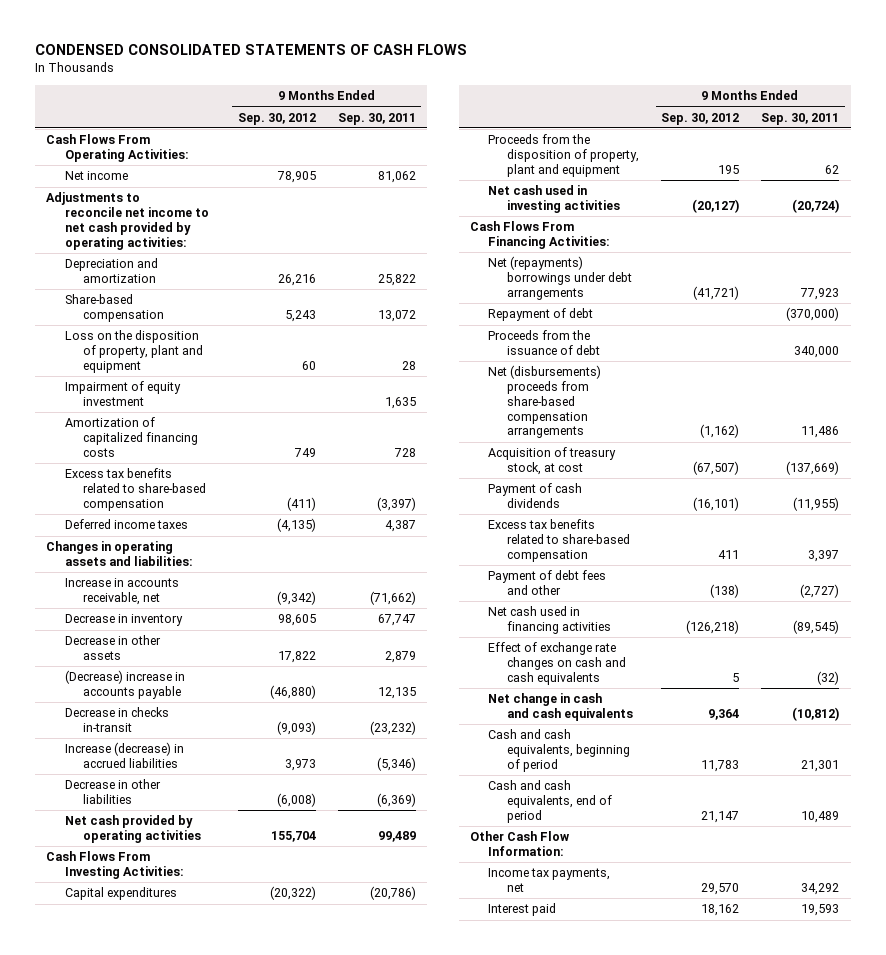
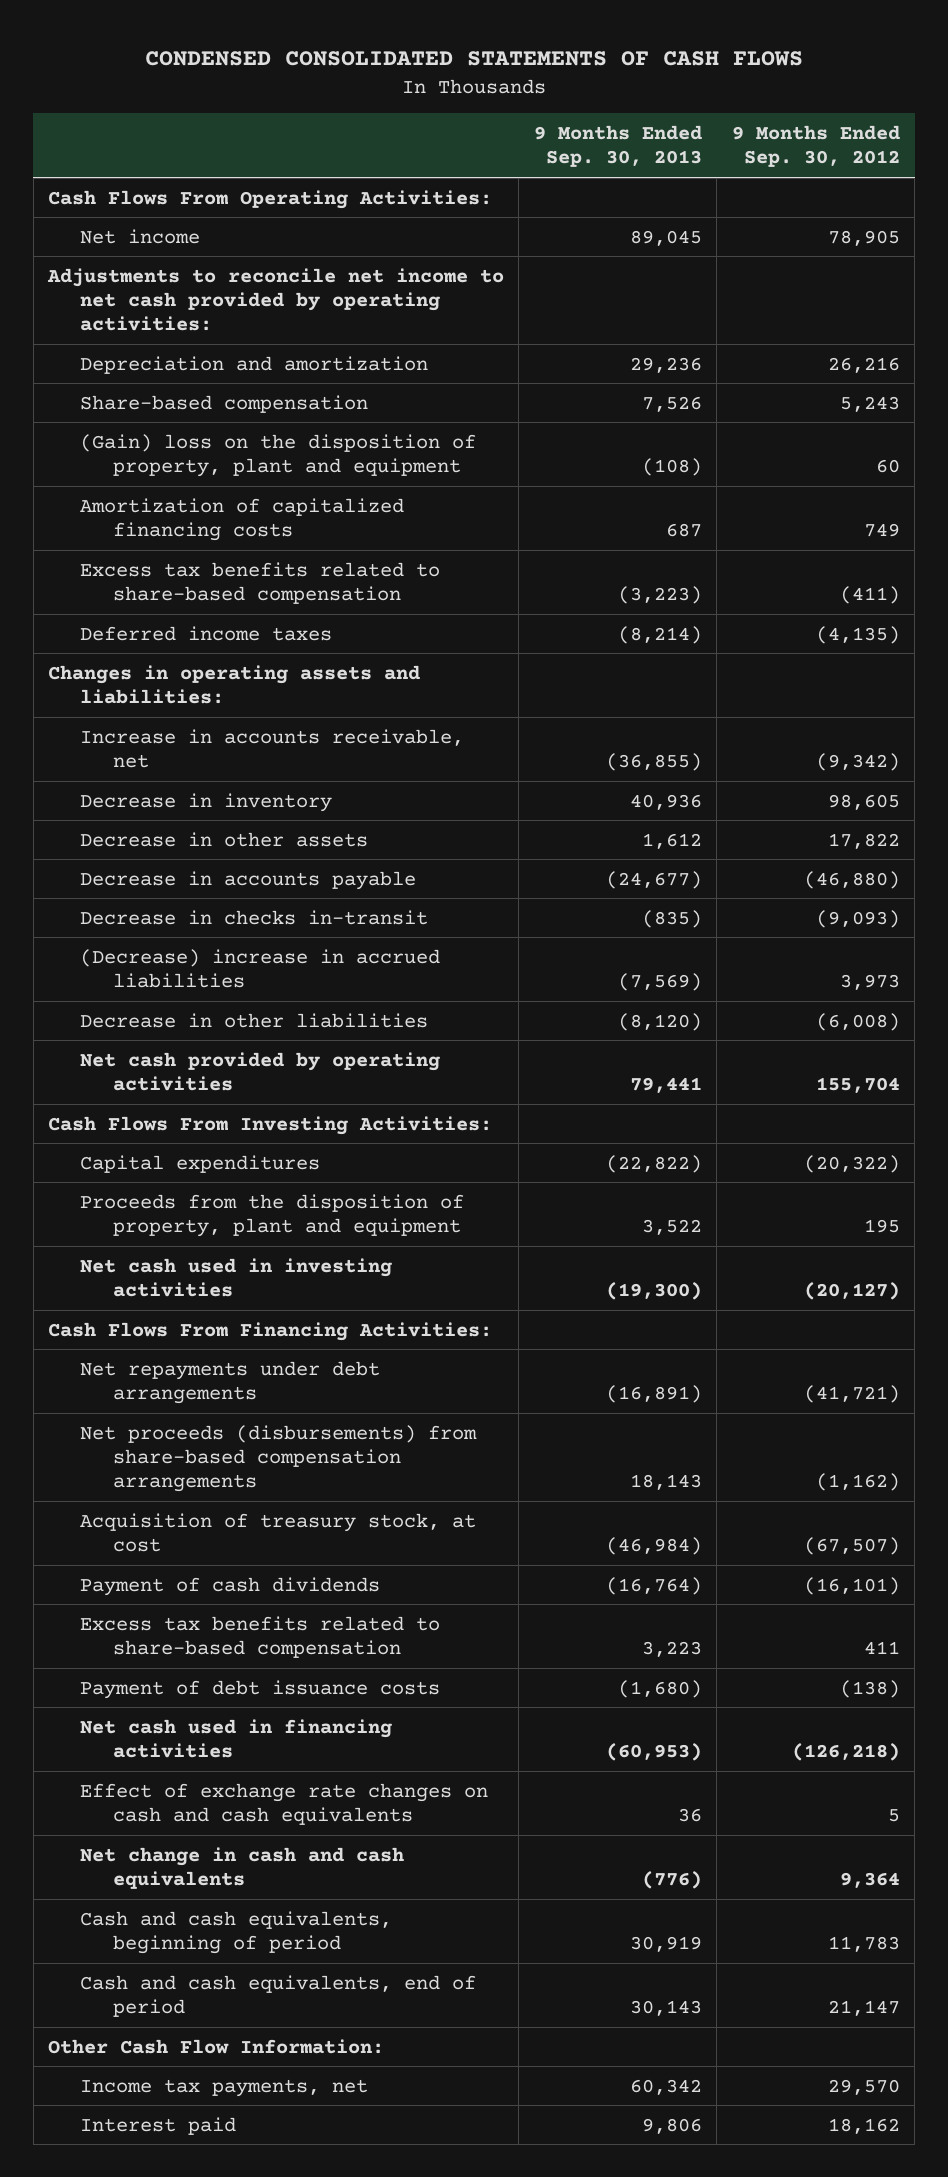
[337,112,416,125] Sep. 30, 2011 -> none
none -> [533,124,702,168] 9 Months Ended Sep. 30, 2013
[64,381,181,407] Impairment of equity investment -> none
[64,330,204,373] Loss on the disposition of property, plant and equipment -> [80,433,477,478] (Gain) loss on the disposition of property, plant and equipment
[64,670,185,700] (Decrease) increase in accounts payable -> [80,870,417,890] Decrease in accounts payable
[64,742,184,769] Increase (decrease) in accrued liabilities -> [80,948,441,989] (Decrease) increase in accrued liabilities
[488,308,594,322] Repayment of debt -> none
[488,330,600,356] Proceeds from the issuance of debt -> none
[488,256,632,300] Net (repayments) borrowings under debt arrangements -> [80,1360,381,1405] Net repayments under debt arrangements
[488,365,602,439] Net (disbursements) proceeds from share-based compensation arrangements -> [80,1424,478,1493] Net proceeds (disbursements) from share-based compensation arrangements
[488,570,607,596] Payment of debt fees and other -> [80,1679,441,1699] Payment of debt issuance costs

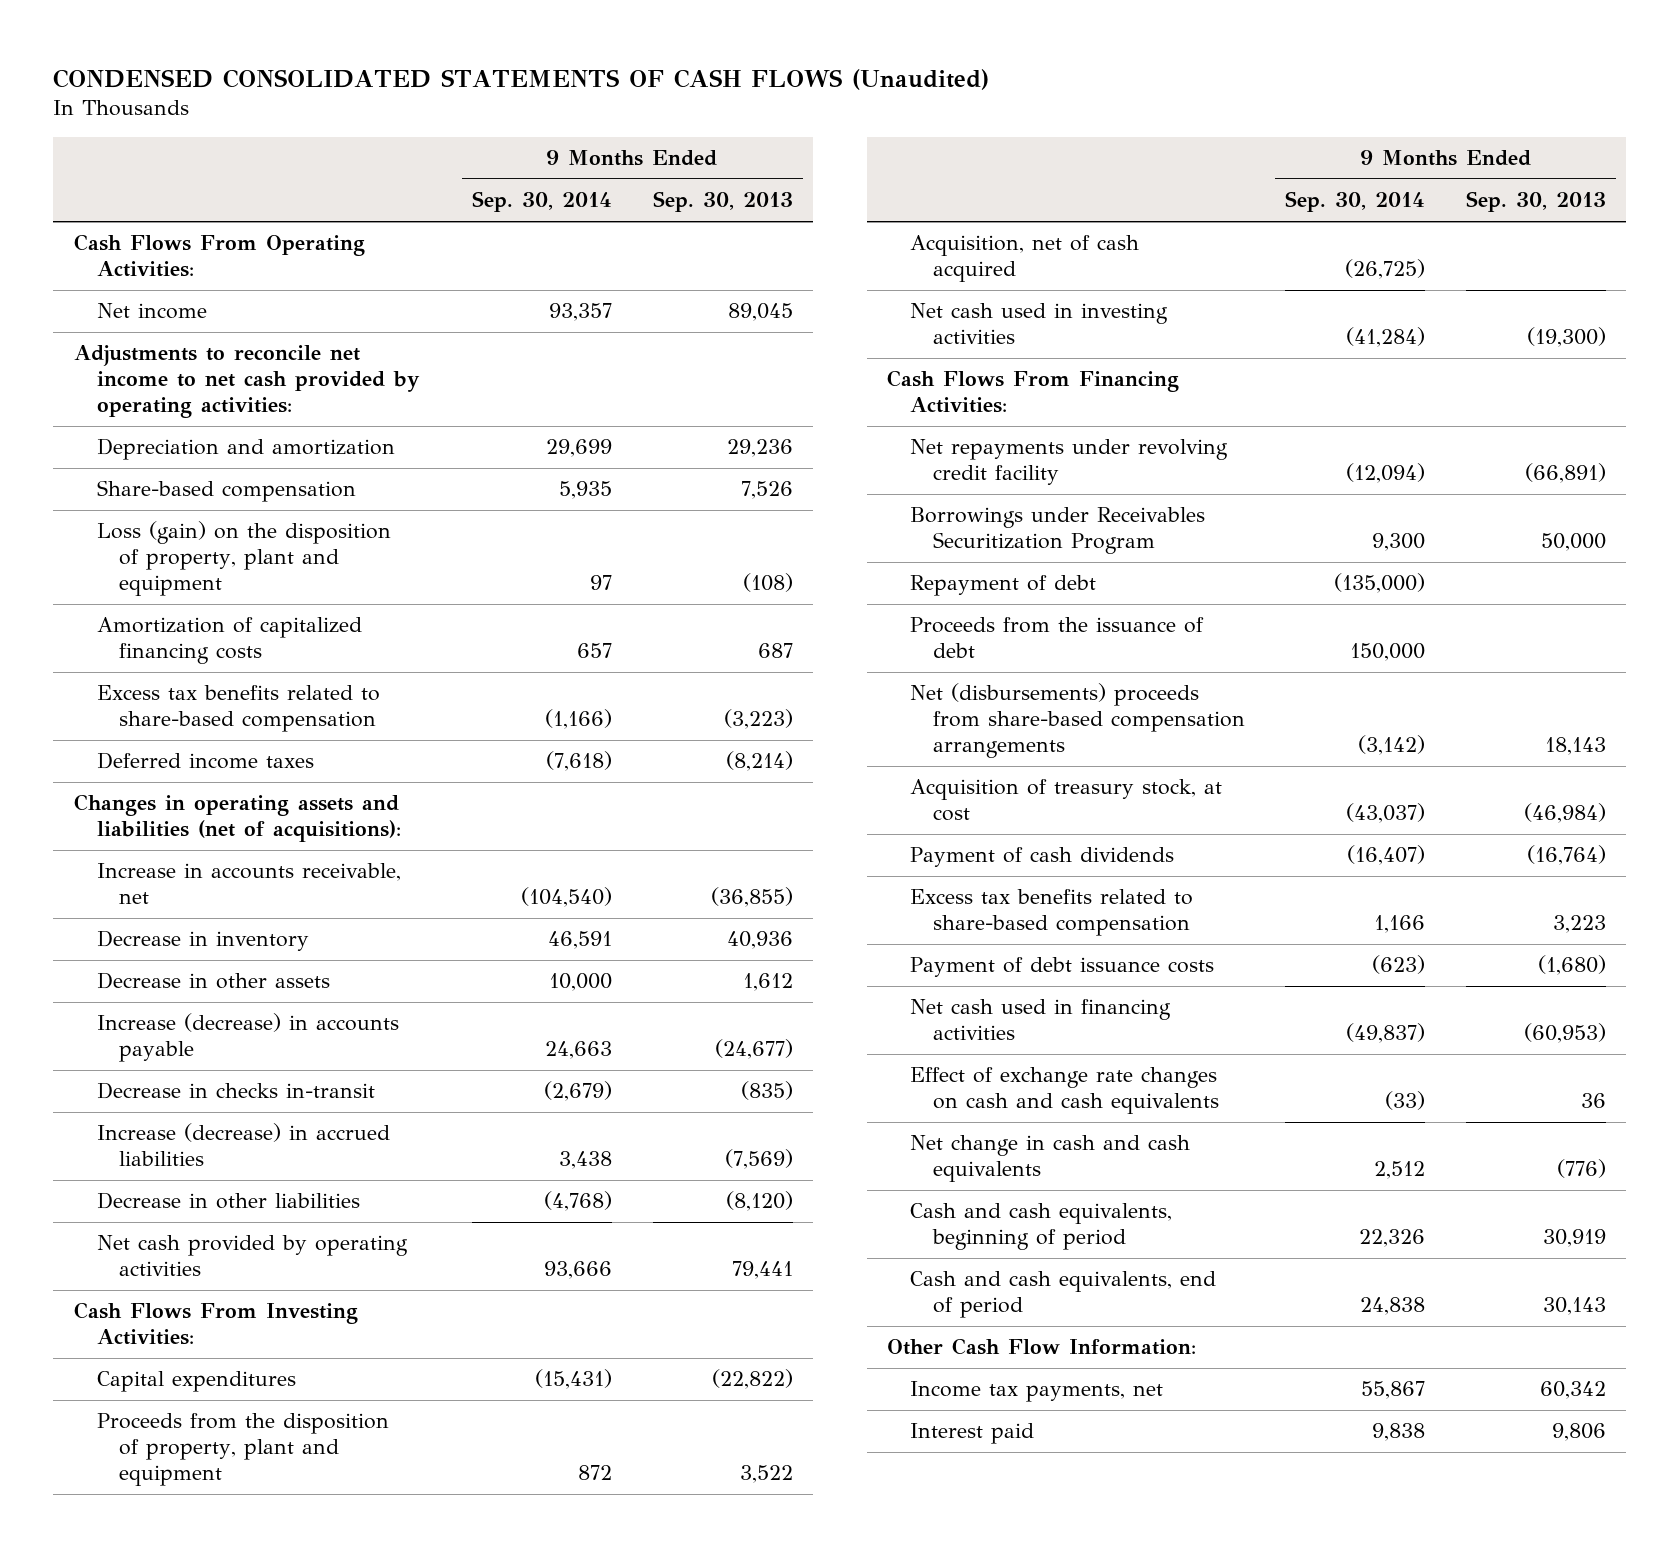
[144,50,803,66] CONDENSED CONSOLIDATED STATEMENTS OF CASH FLOWS -> [53,68,990,90] CONDENSED CONSOLIDATED STATEMENTS OF CASH FLOWS (Unaudited)
[731,124,900,168] 9 Months Ended Sep. 30, 2012 -> none
none -> [472,191,613,213] Sep. 30, 2014
[80,433,477,478] (Gain) loss on the disposition of property, plant and equipment -> [96,521,391,597] Loss (gain) on the disposition of property, plant and equipment
[48,664,421,705] Changes in operating assets and liabilities: -> [73,794,401,843] Changes in operating assets and liabilities (net of acquisitions):
[80,870,417,890] Decrease in accounts payable -> [96,1013,399,1063] Increase (decrease) in accounts payable
[80,948,441,989] (Decrease) increase in accrued liabilities -> [96,1123,390,1167] Increase (decrease) in accrued liabilities
none -> [909,235,1139,283] Acquisition, net of cash acquired
[80,1360,381,1405] Net repayments under debt arrangements -> [909,439,1228,486] Net repayments under revolving credit facility
[605,1385,702,1404] (16,891) -> [1525,463,1607,484] (66,891)
none -> [909,507,1205,555] Borrowings under Receivables Securitization Program
none -> [909,575,1096,597] Repayment of debt
none -> [909,617,1204,659] Proceeds from the issuance of debt
[80,1424,478,1493] Net proceeds (disbursements) from share-based compensation arrangements -> [909,683,1245,759] Net (disbursements) proceeds from share-based compensation arrangements

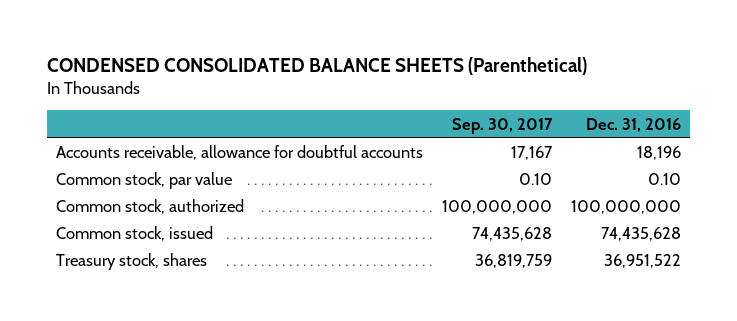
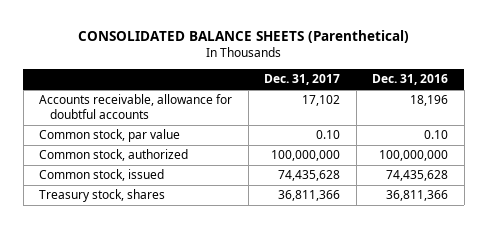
[46,57,587,76] CONDENSED CONSOLIDATED BALANCE SHEETS (Parenthetical) -> [77,30,409,44] CONSOLIDATED BALANCE SHEETS (Parenthetical)
[451,117,553,134] Sep. 30, 2017 -> none
none -> [264,74,341,86] Dec. 31, 2017
[603,254,681,269] 36,951,522 -> [386,190,449,202] 36,811,366

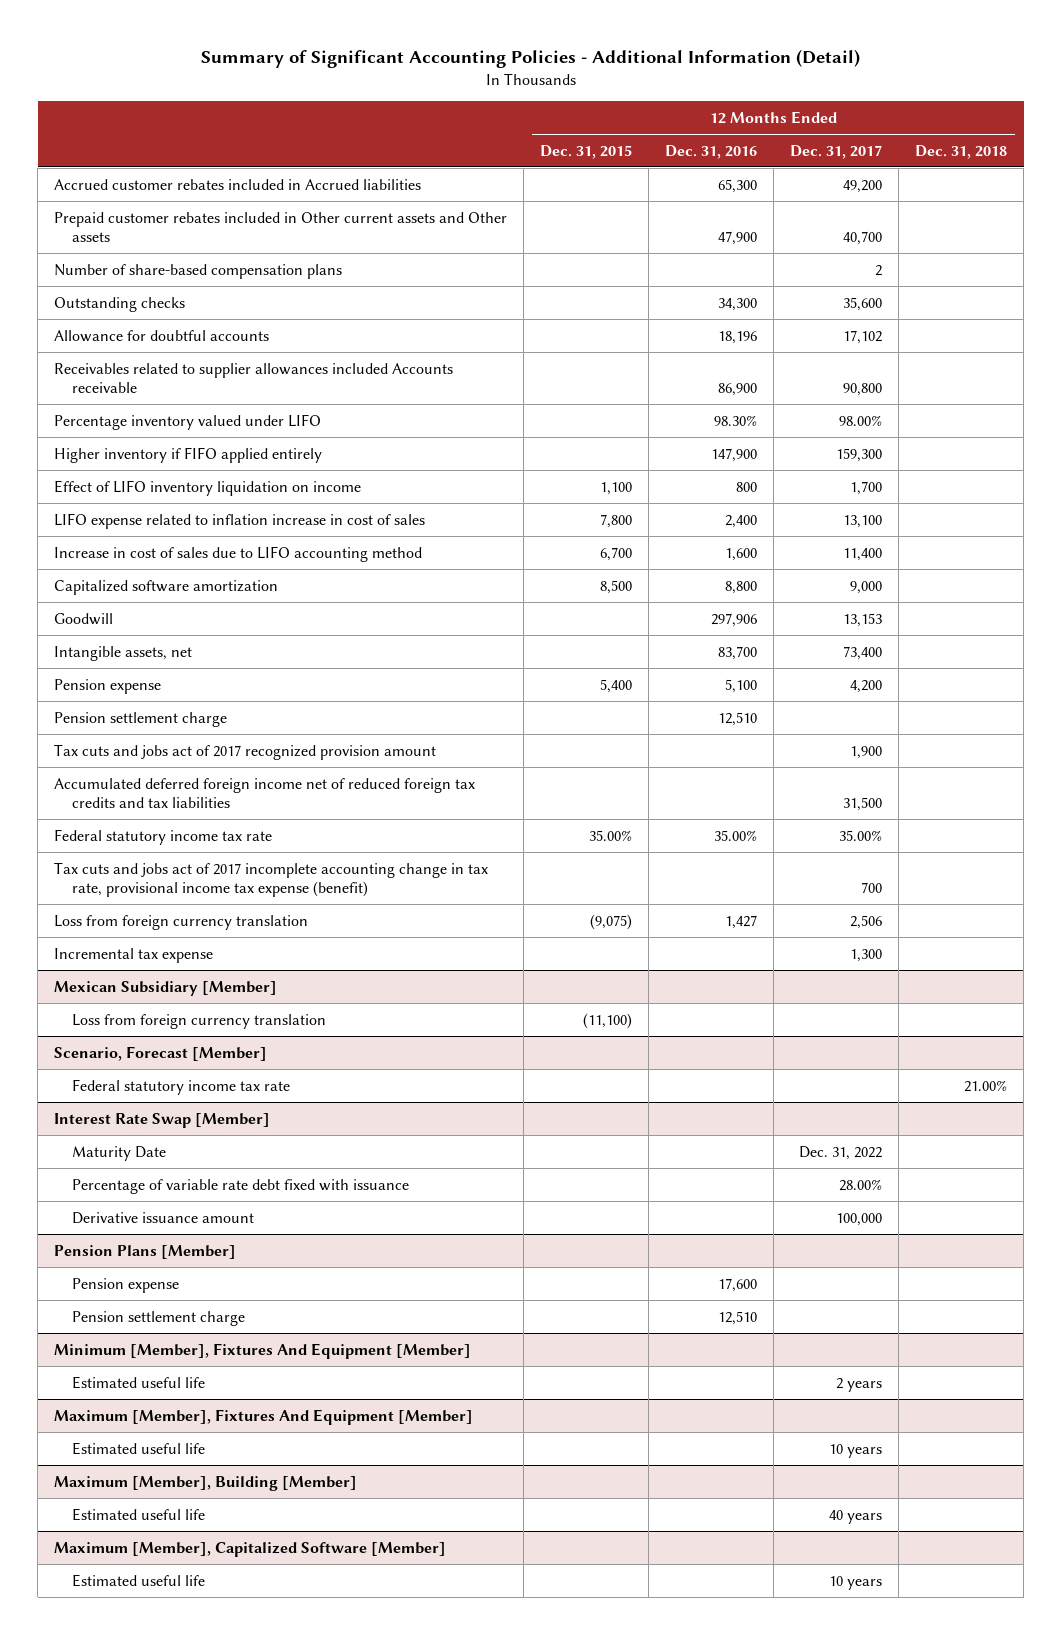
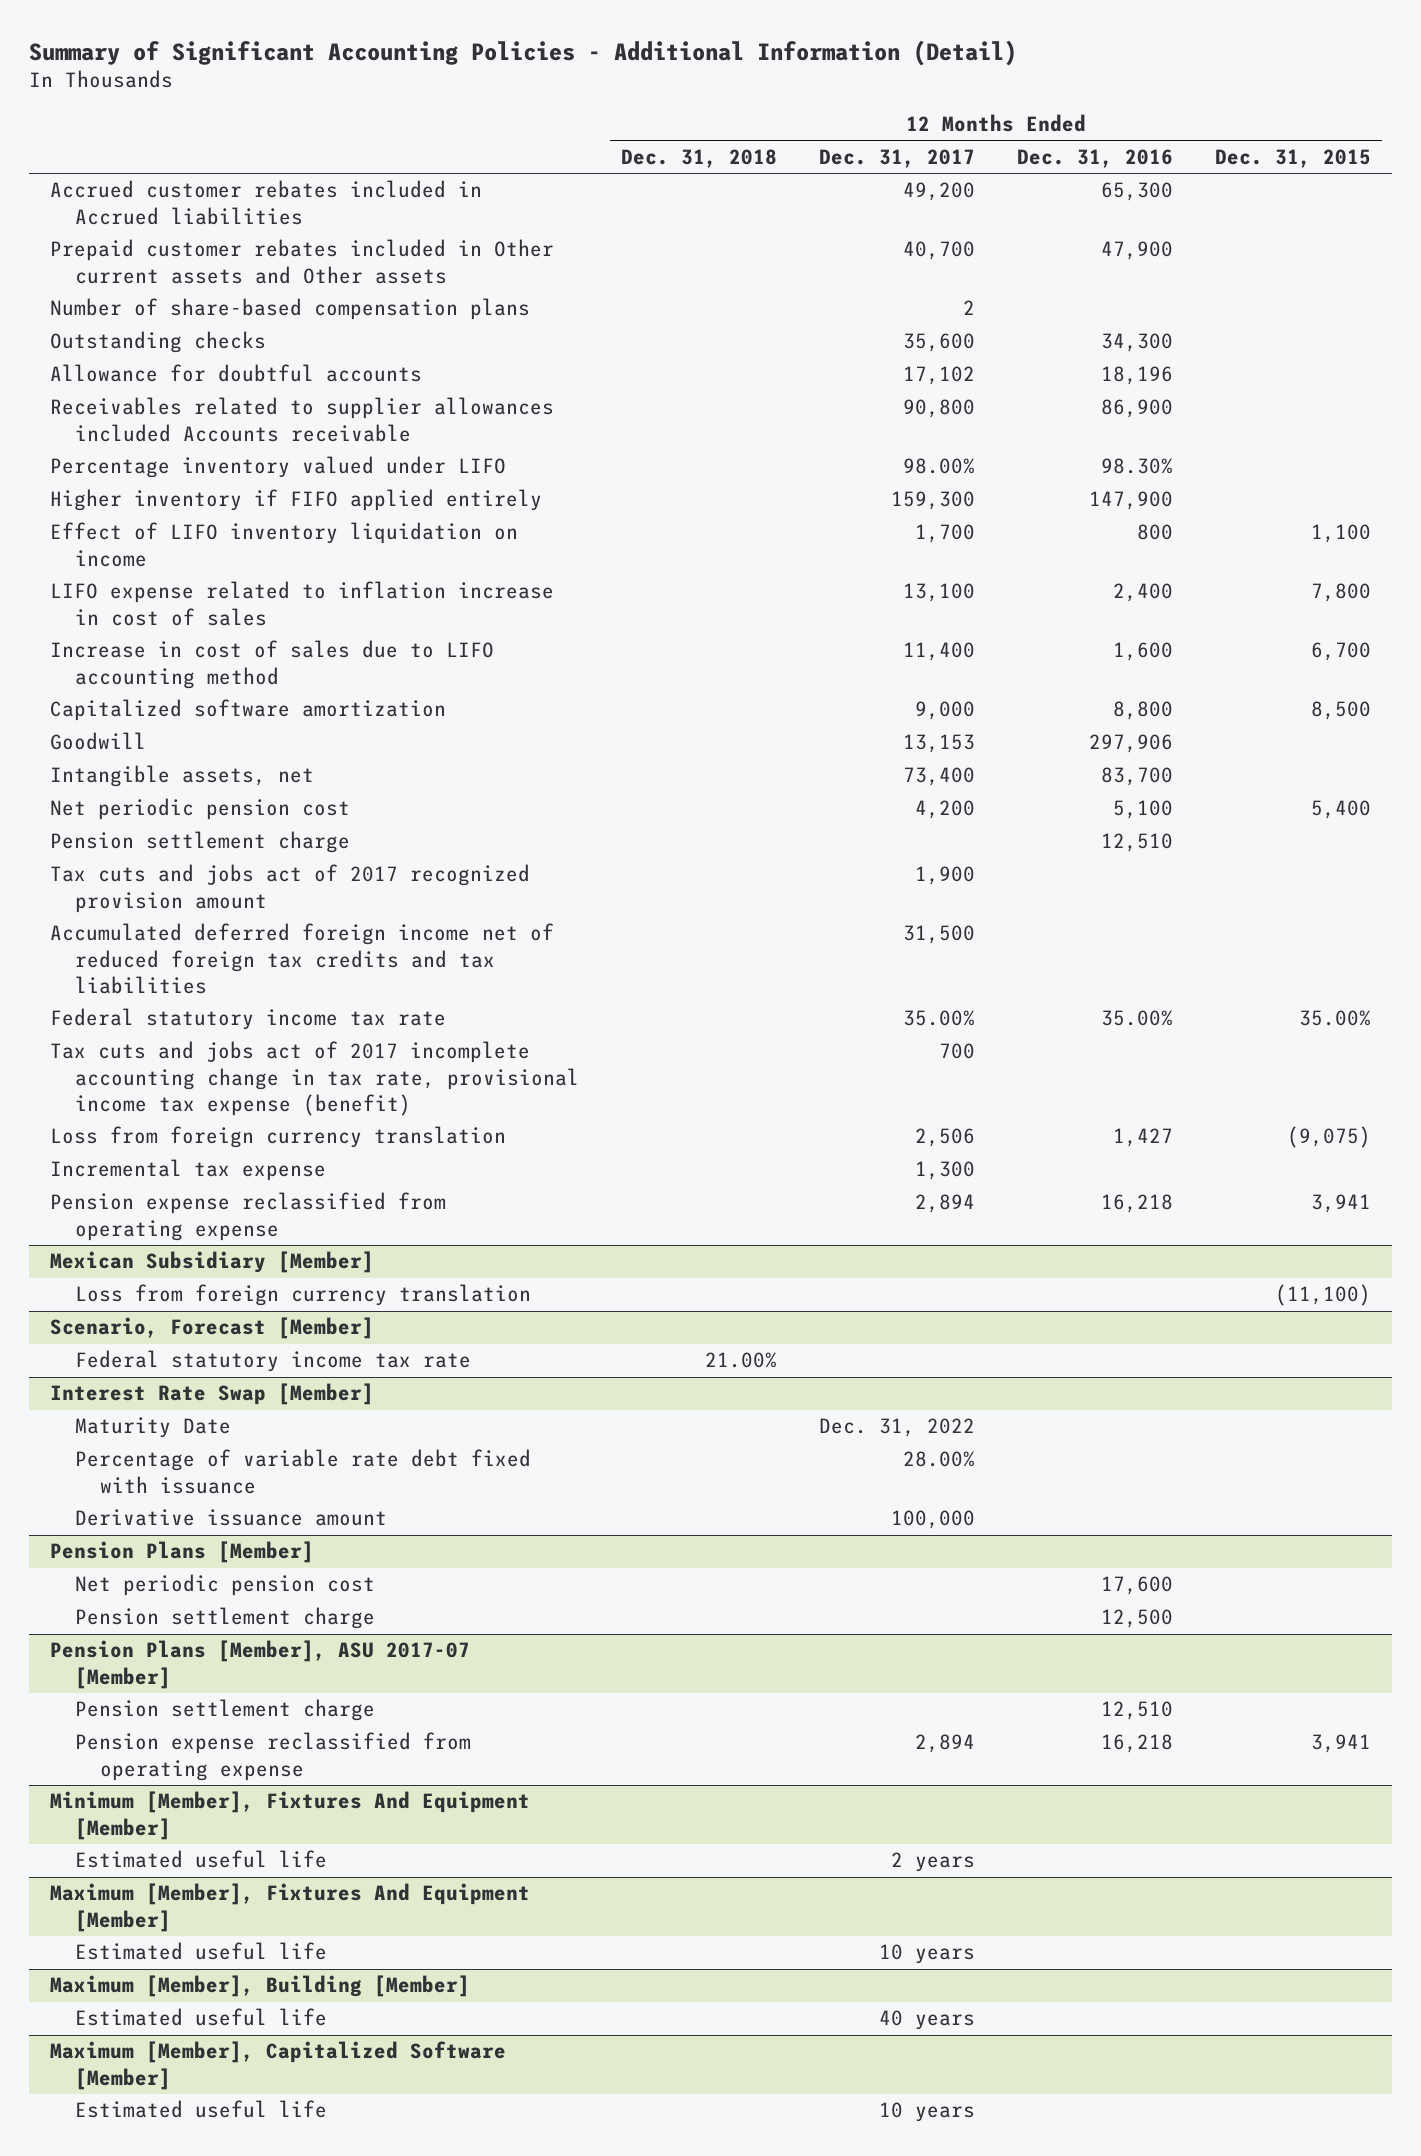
[54,678,162,694] Pension expense -> [49,798,350,821] Net periodic pension cost
none -> [49,1192,446,1241] Pension expense reclassified from operating expense
[72,1277,180,1293] Pension expense -> [74,1574,375,1597] Net periodic pension cost
none -> [74,1607,375,1630] Pension settlement charge
none -> [49,1640,470,1689] Pension Plans [Member], ASU 2017-07 [Member]
none -> [74,1732,471,1781] Pension expense reclassified from operating expense

